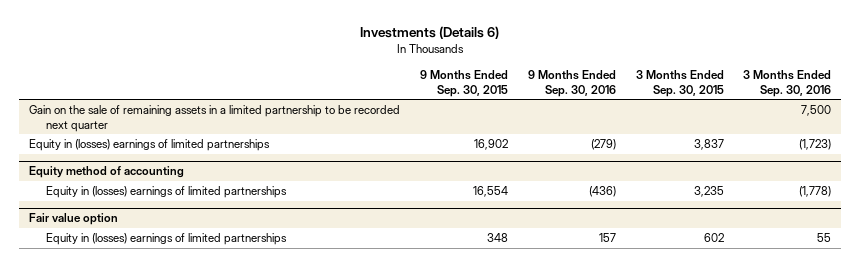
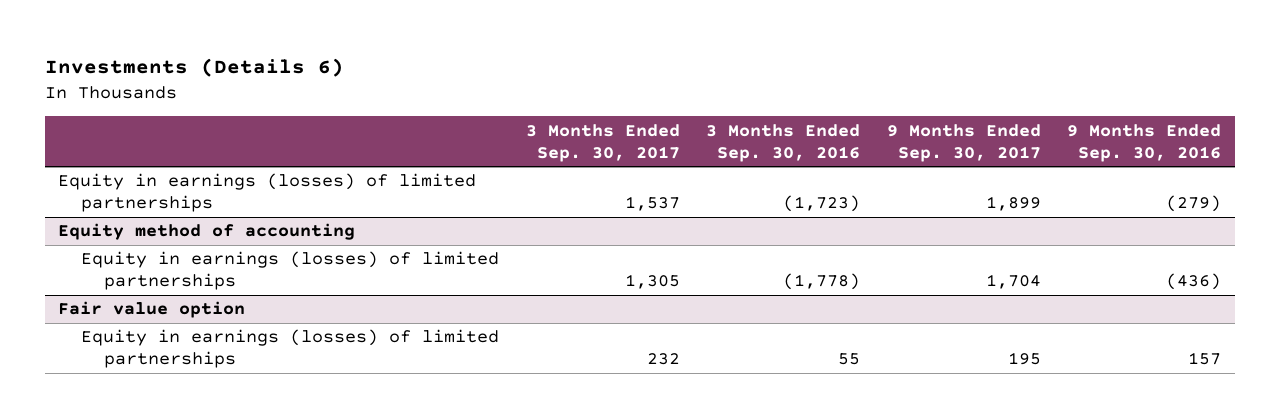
[419,70,508,97] 9 Months Ended Sep. 30, 2015 -> none
[635,70,724,97] 3 Months Ended Sep. 30, 2015 -> none
none -> [525,123,680,162] 3 Months Ended Sep. 30, 2017
none -> [886,123,1041,162] 9 Months Ended Sep. 30, 2017
[29,105,401,132] Gain on the sale of remaining assets in a limited partnership to be recorded next quarter -> none
[29,139,271,152] Equity in (losses) earnings of limited partnerships -> [58,173,477,213] Equity in earnings (losses) of limited partnerships
[45,186,287,199] Equity in (losses) earnings of limited partnerships -> [81,251,500,291] Equity in earnings (losses) of limited partnerships
[45,233,287,246] Equity in (losses) earnings of limited partnerships -> [81,329,500,369] Equity in earnings (losses) of limited partnerships

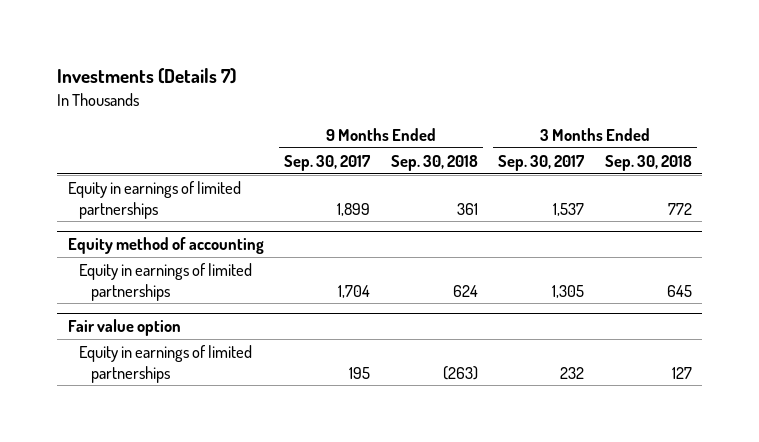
[44,58,344,78] Investments (Details 6) -> [57,68,237,85] Investments (Details 7)
[706,123,861,162] 3 Months Ended Sep. 30, 2016 -> none
[1067,123,1222,162] 9 Months Ended Sep. 30, 2016 -> none
none -> [390,154,478,171] Sep. 30, 2018
none -> [604,154,692,171] Sep. 30, 2018
[58,173,477,213] Equity in earnings (losses) of limited partnerships -> [67,180,241,219] Equity in earnings of limited partnerships
[81,251,500,291] Equity in earnings (losses) of limited partnerships -> [79,262,253,301] Equity in earnings of limited partnerships
[81,329,500,369] Equity in earnings (losses) of limited partnerships -> [79,344,253,383] Equity in earnings of limited partnerships

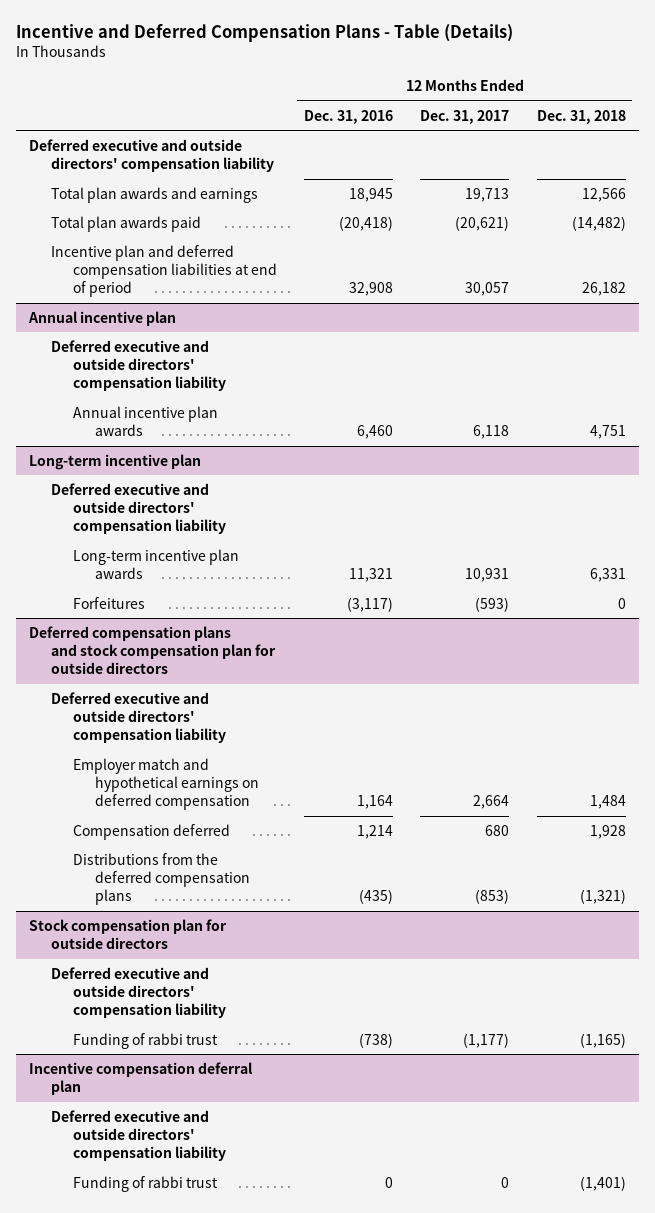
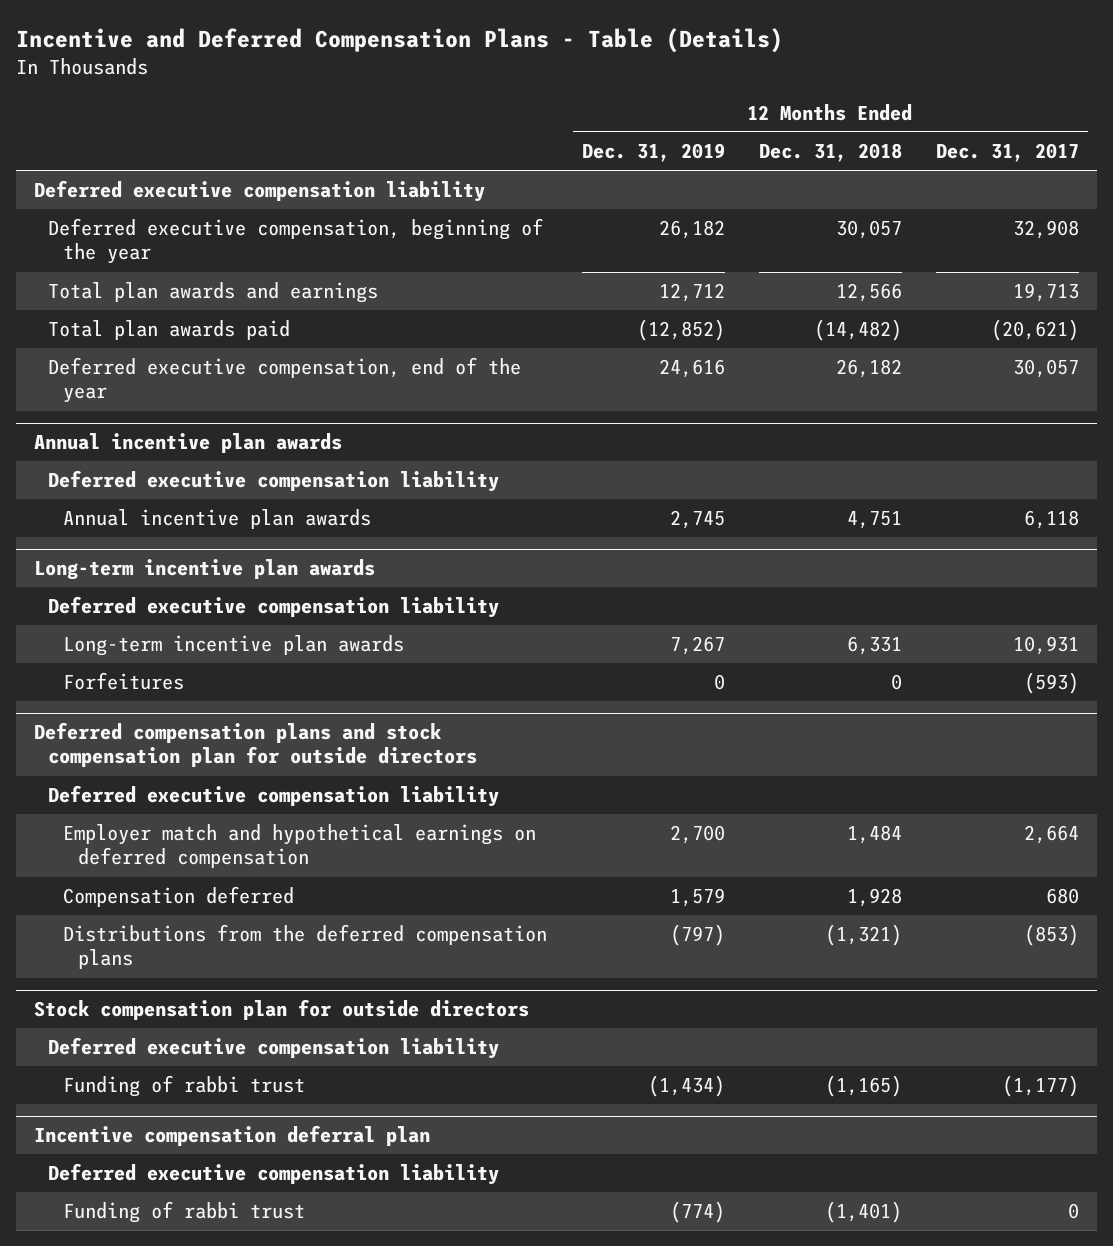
[304,109,394,124] Dec. 31, 2016 -> none
none -> [581,142,725,162] Dec. 31, 2019
[29,138,275,173] Deferred executive and outside directors' compensation liability -> [33,180,485,203] Deferred executive compensation liability
none -> [48,218,544,265] Deferred executive compensation, beginning of the year
[51,244,277,298] Incentive plan and deferred compensation liabilities at end of period -> [48,357,522,404] Deferred executive compensation, end of the year
[28,310,177,326] Annual incentive plan -> [33,433,342,454] Annual incentive plan awards
[51,339,226,392] Deferred executive and outside directors' compensation liability -> [48,470,500,493] Deferred executive compensation liability
[29,453,202,470] Long-term incentive plan -> [33,559,375,581] Long-term incentive plan awards
[51,482,226,535] Deferred executive and outside directors' compensation liability -> [48,596,500,619] Deferred executive compensation liability
[51,691,226,744] Deferred executive and outside directors' compensation liability -> [48,785,500,808] Deferred executive compensation liability
[51,966,226,1019] Deferred executive and outside directors' compensation liability -> [48,1037,500,1060] Deferred executive compensation liability
[51,1109,226,1162] Deferred executive and outside directors' compensation liability -> [48,1163,500,1186] Deferred executive compensation liability

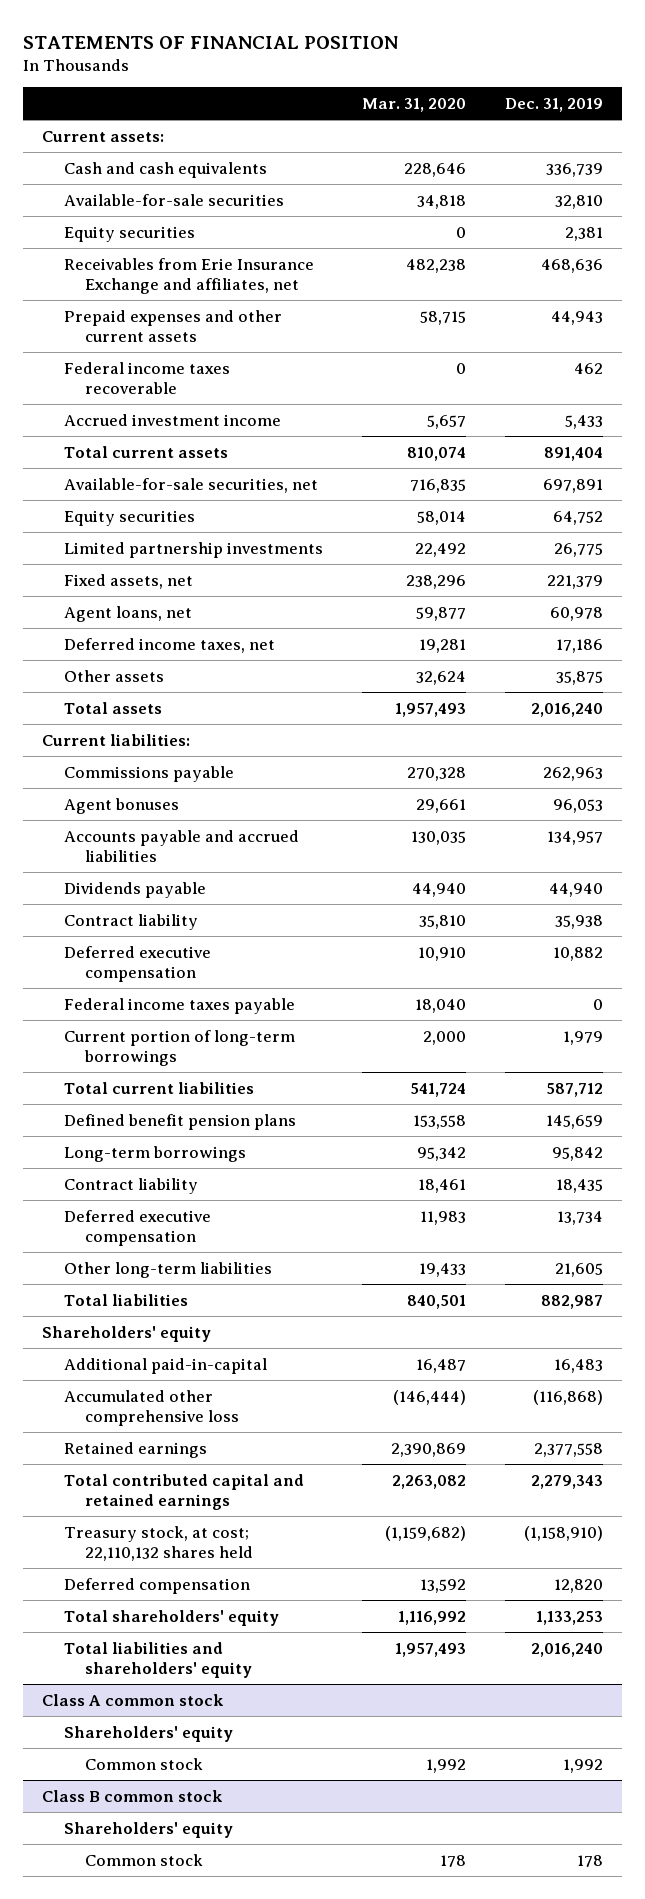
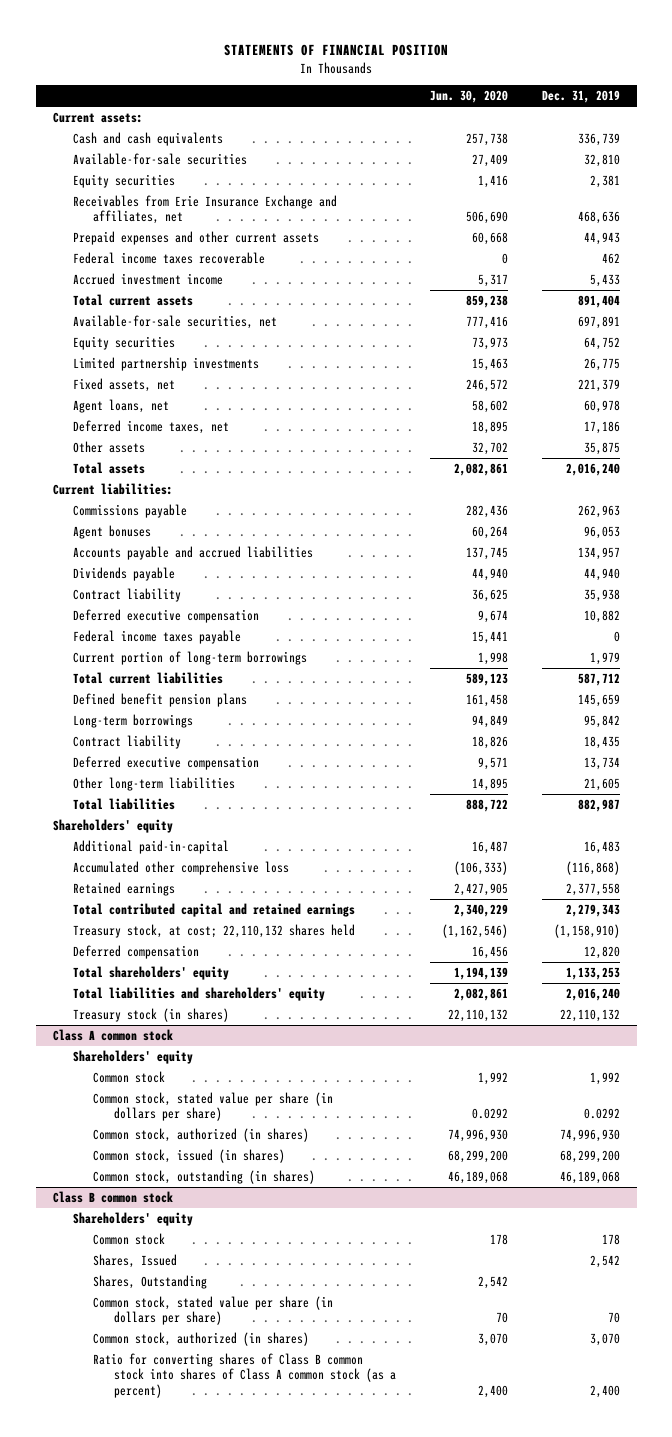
[361,98,466,113] Mar. 31, 2020 -> none
none -> [429,90,508,104] Jun. 30, 2020
none -> [72,1007,229,1022] Treasury stock (in shares)
none -> [93,1091,334,1122] Common stock, stated value per share (in dollars per share)
none -> [93,1127,310,1142] Common stock, authorized (in shares)
none -> [93,1148,286,1163] Common stock, issued (in shares)
none -> [93,1169,316,1184] Common stock, outstanding (in shares)
none -> [93,1253,178,1268] Shares, Issued
none -> [93,1274,208,1289] Shares, Outstanding
none -> [93,1295,334,1326] Common stock, stated value per share (in dollars per share)
none -> [93,1331,310,1346] Common stock, authorized (in shares)
none -> [93,1352,396,1398] Ratio for converting shares of Class B common stock into shares of Class A common stock (as a percent)

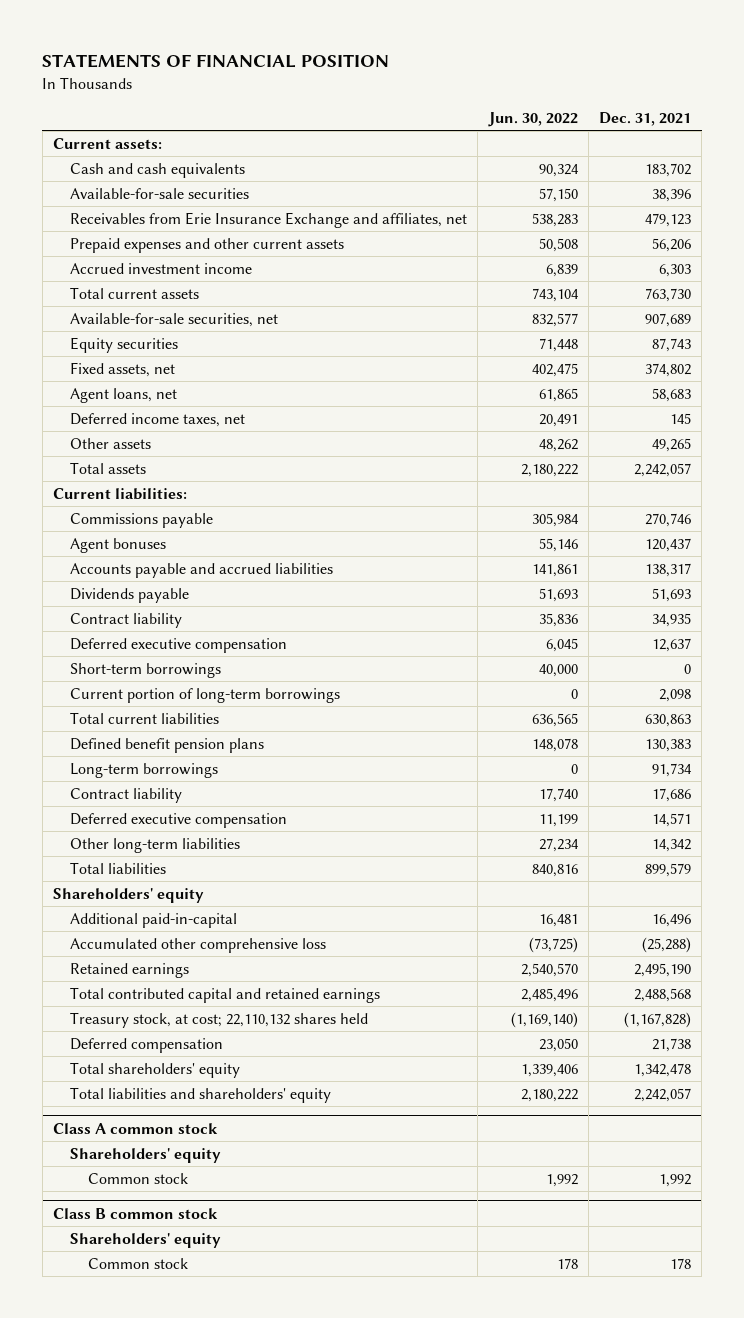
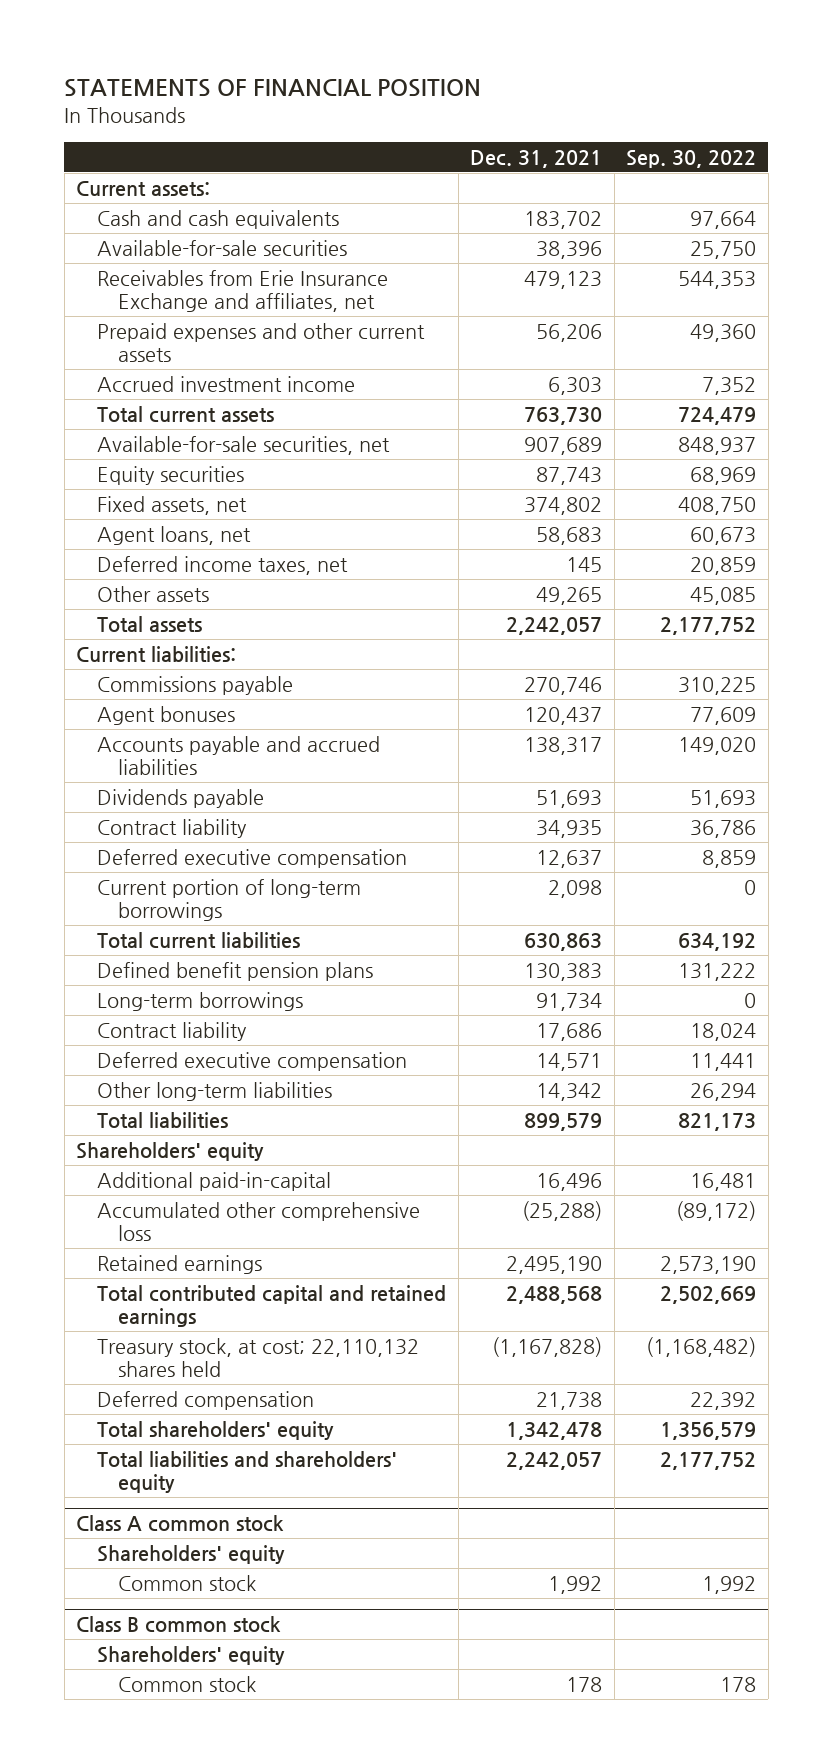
[487,111,578,127] Jun. 30, 2022 -> none
none -> [626,149,757,168] Sep. 30, 2022
[70,662,222,678] Short-term borrowings -> none

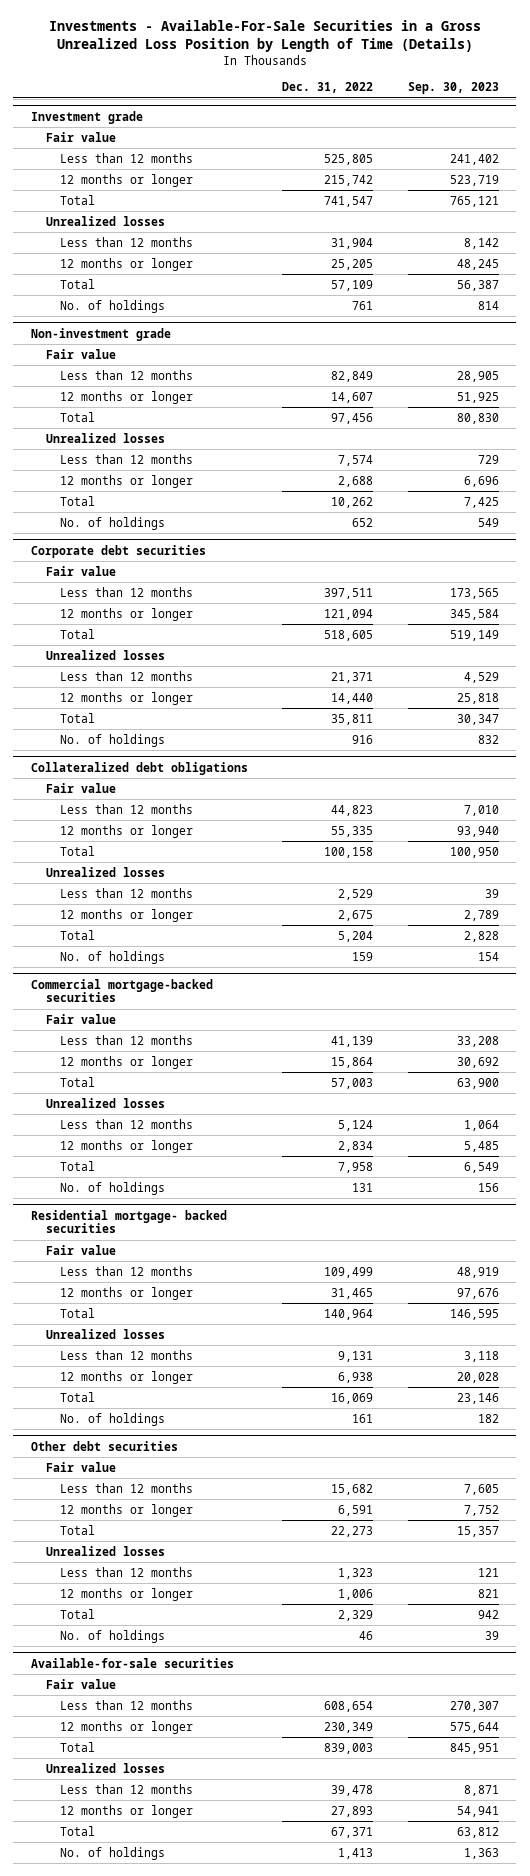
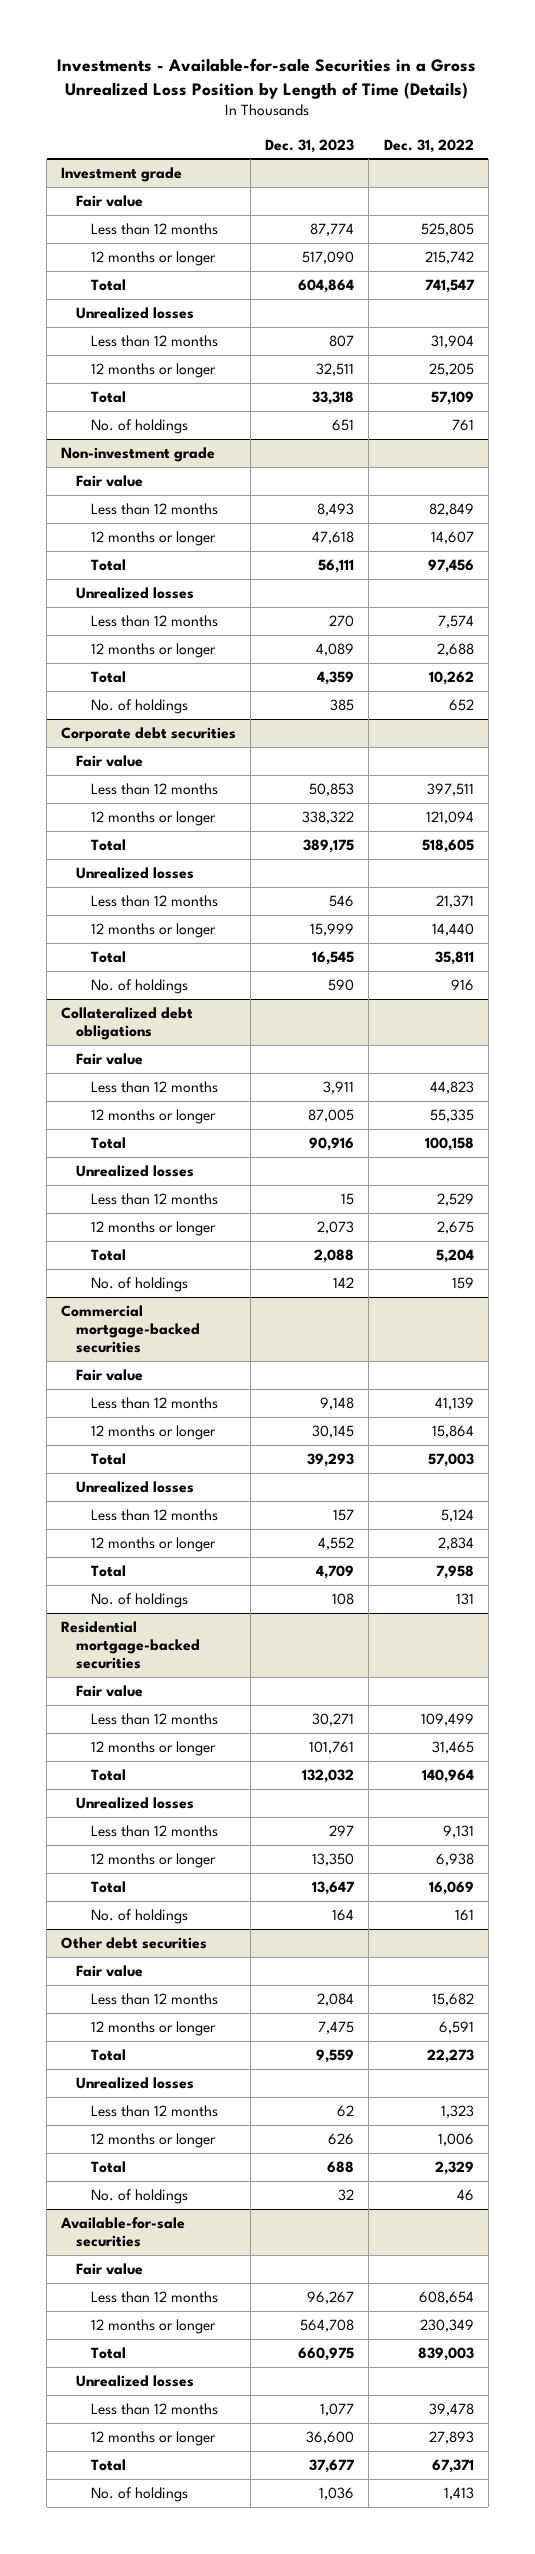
[48,20,481,53] Investments - Available-For-Sale Securities in a Gross Unrealized Loss Position by Length of Time (Details) -> [57,57,477,99] Investments - Available-for-sale Securities in a Gross Unrealized Loss Position by Length of Time (Details)
[408,82,500,95] Sep. 30, 2023 -> none
none -> [265,138,355,153] Dec. 31, 2023
[30,1209,227,1234] Residential mortgage- backed securities -> [61,1620,201,1669] Residential mortgage-backed securities

